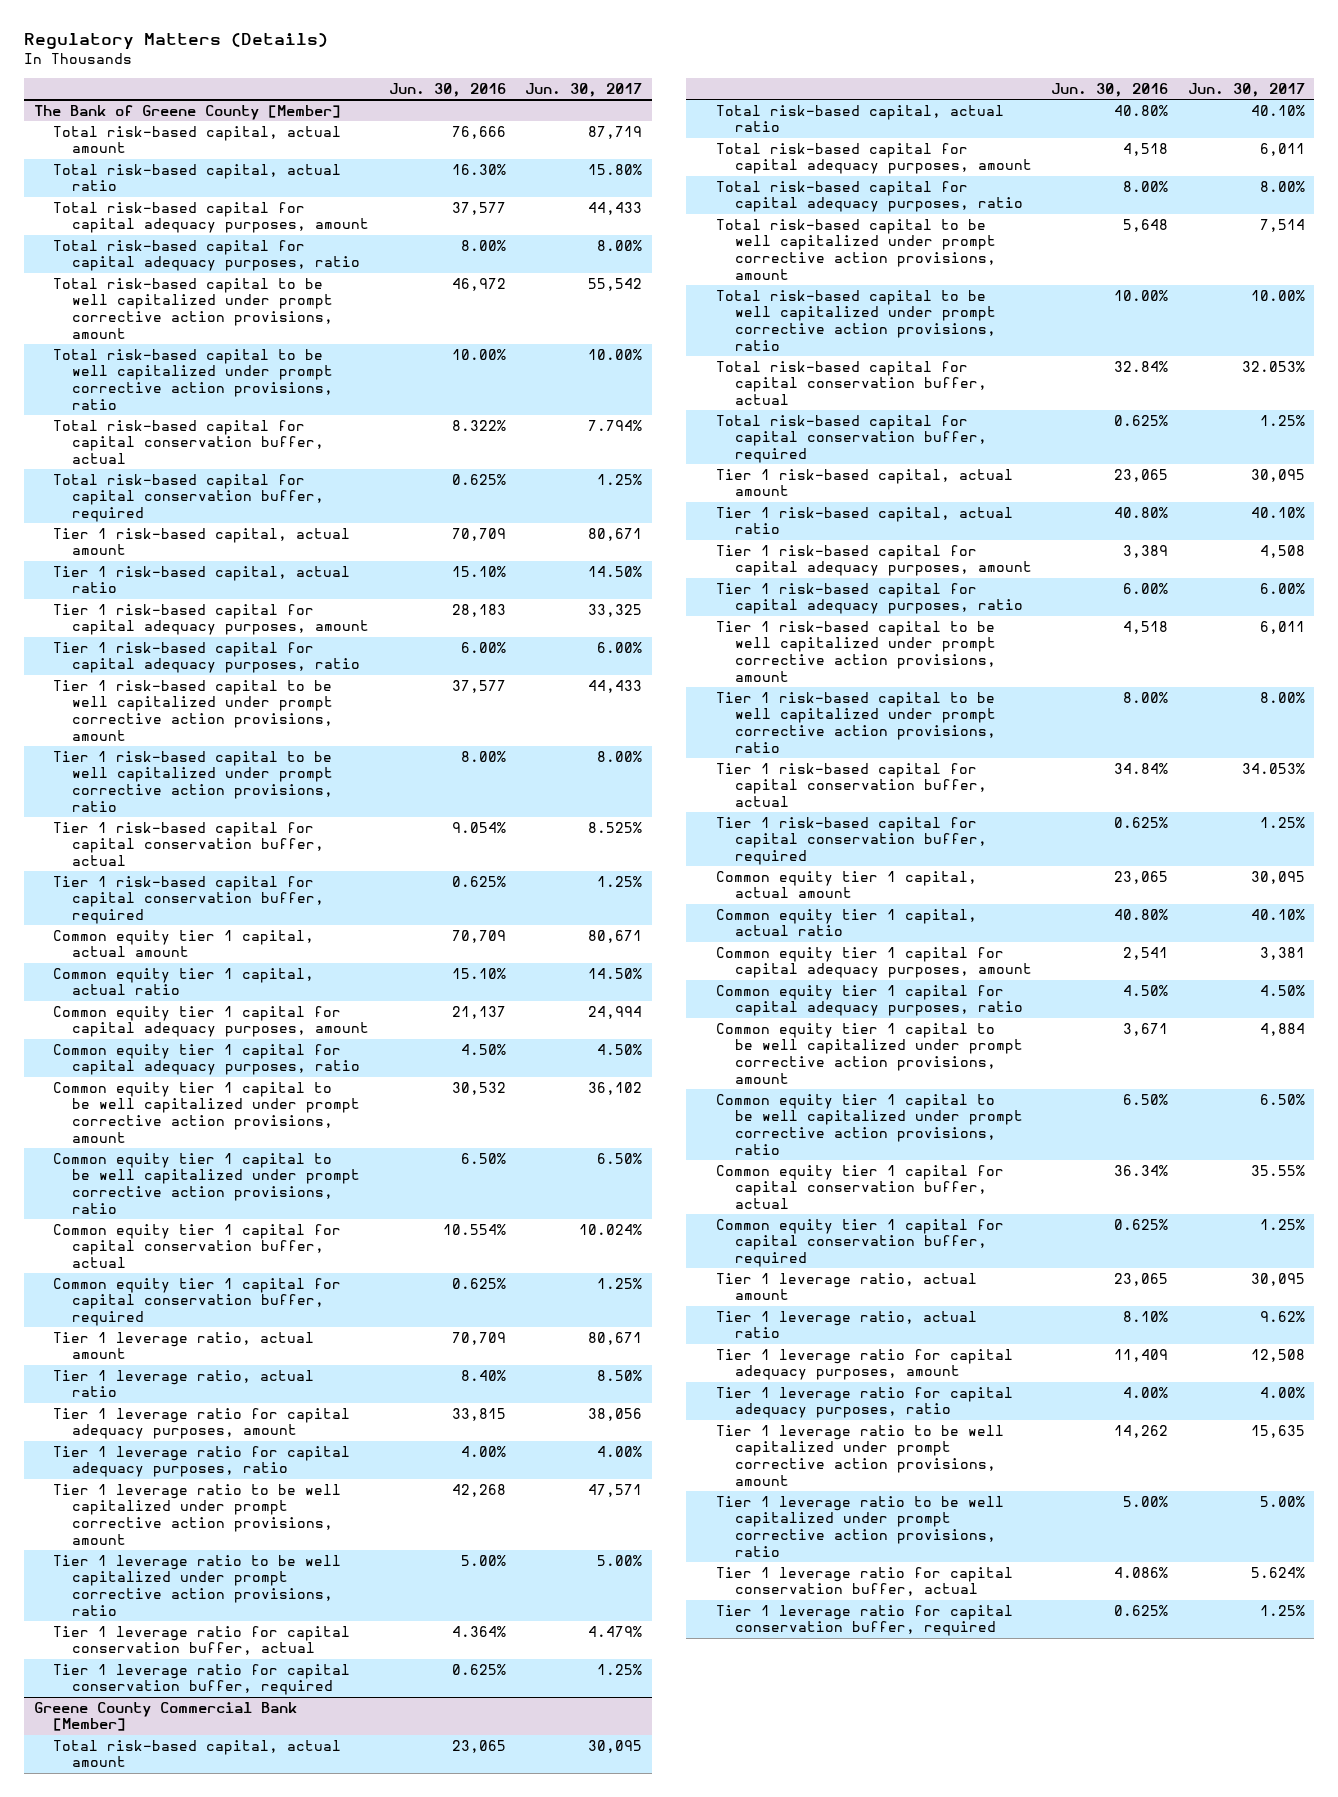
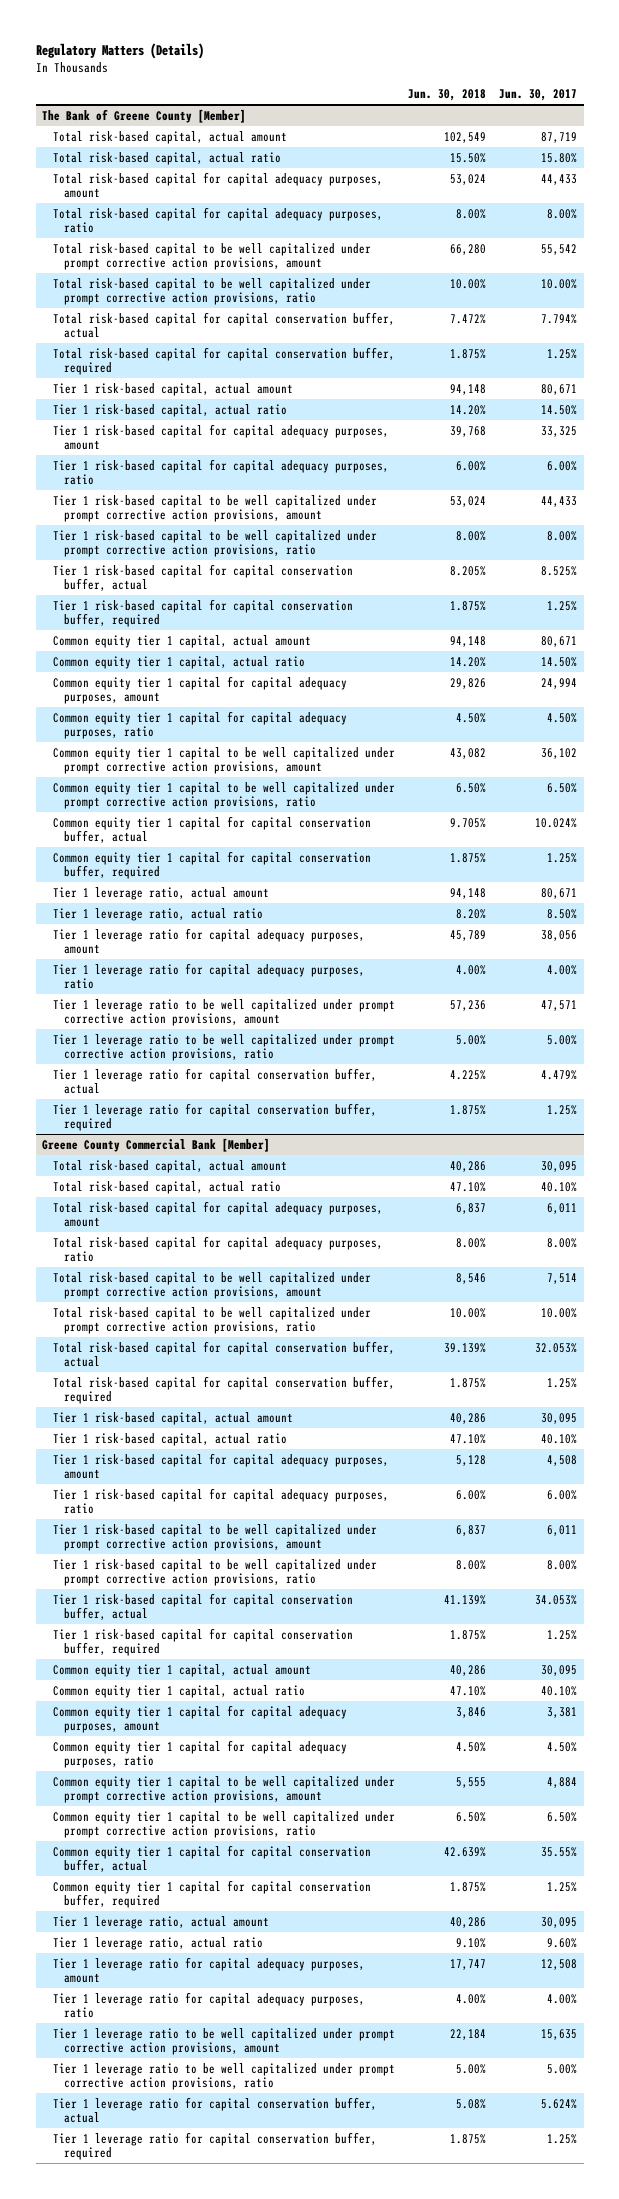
[388,82,506,97] Jun. 30, 2016 -> none
none -> [408,89,487,102] Jun. 30, 2018
[1259,1310,1305,1322] 9.62% -> [547,1937,578,1948] 9.60%

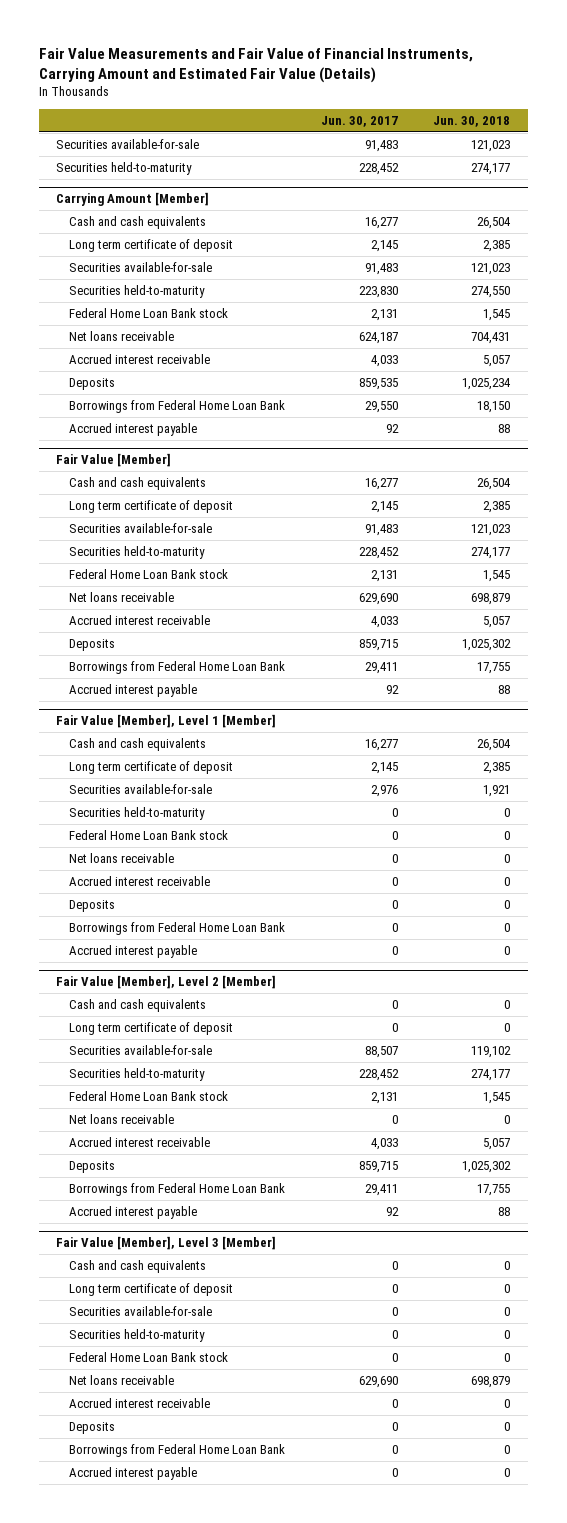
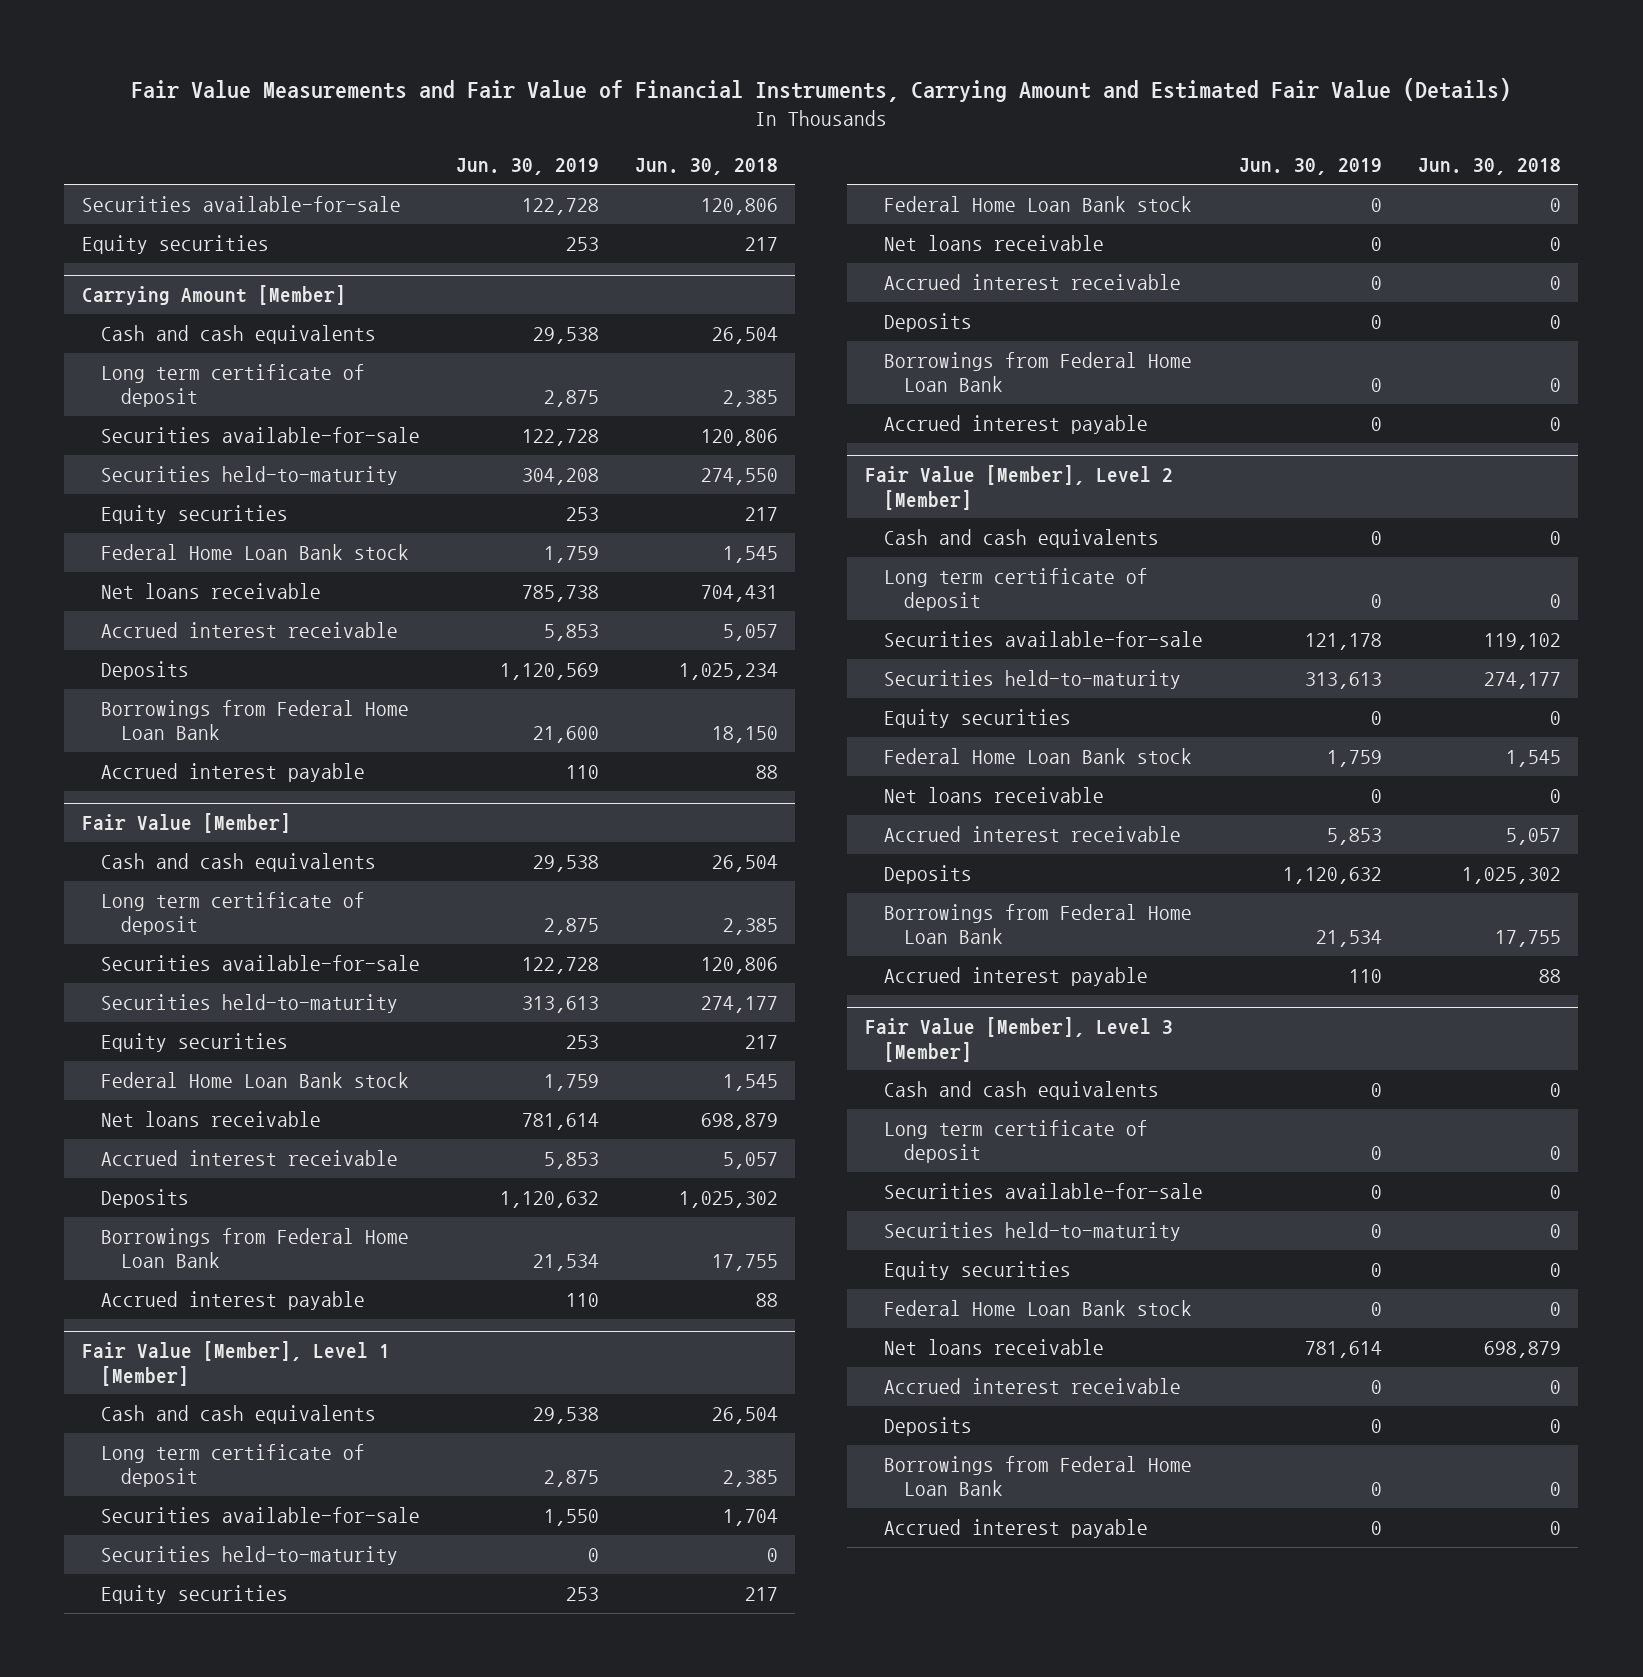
[320,116,398,128] Jun. 30, 2017 -> none
none -> [455,158,599,176] Jun. 30, 2019
[56,161,193,175] Securities held-to-maturity -> none
[471,139,511,152] 121,023 -> [700,197,778,215] 120,806
none -> [82,234,270,254] Equity securities
[471,262,511,275] 121,023 -> [700,428,778,446] 120,806
none -> [101,504,289,524] Equity securities
[471,523,511,536] 121,023 -> [700,956,778,974] 120,806
none -> [101,1032,289,1052] Equity securities
[483,784,511,797] 1,921 -> [722,1508,778,1526] 1,704
none -> [101,1584,289,1604] Equity securities
none -> [884,708,1072,728] Equity securities
none -> [884,1260,1072,1280] Equity securities

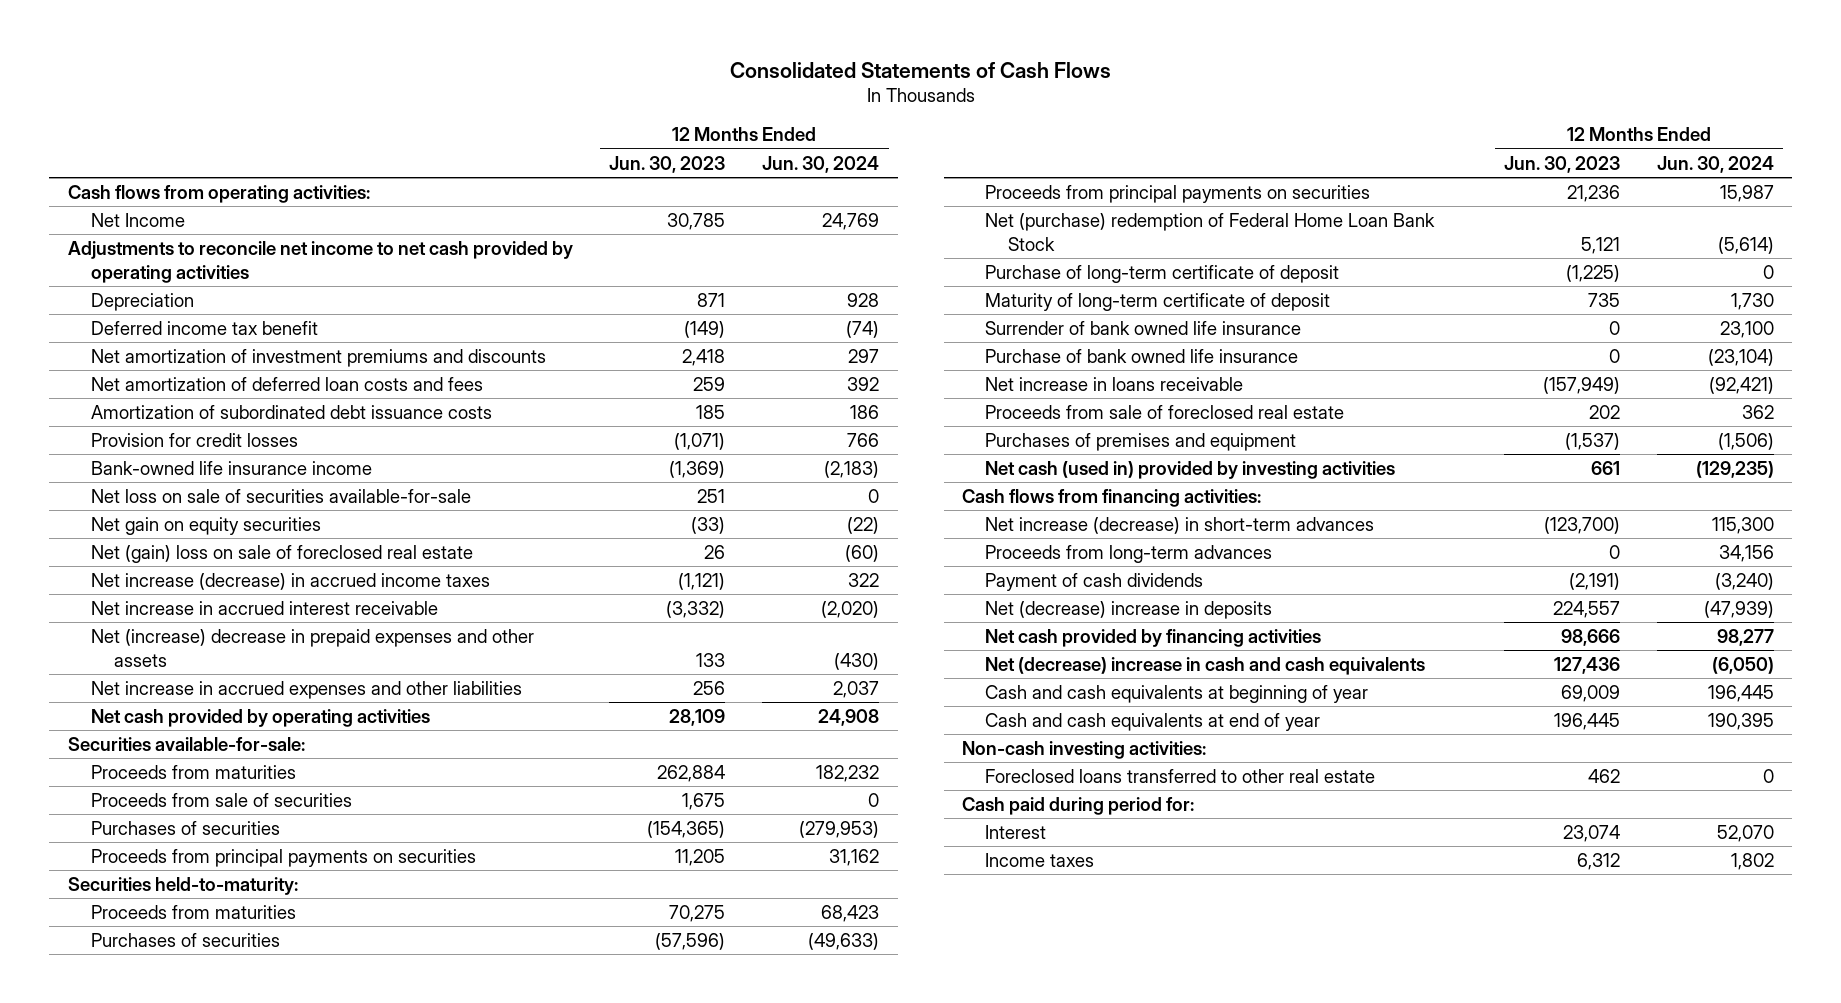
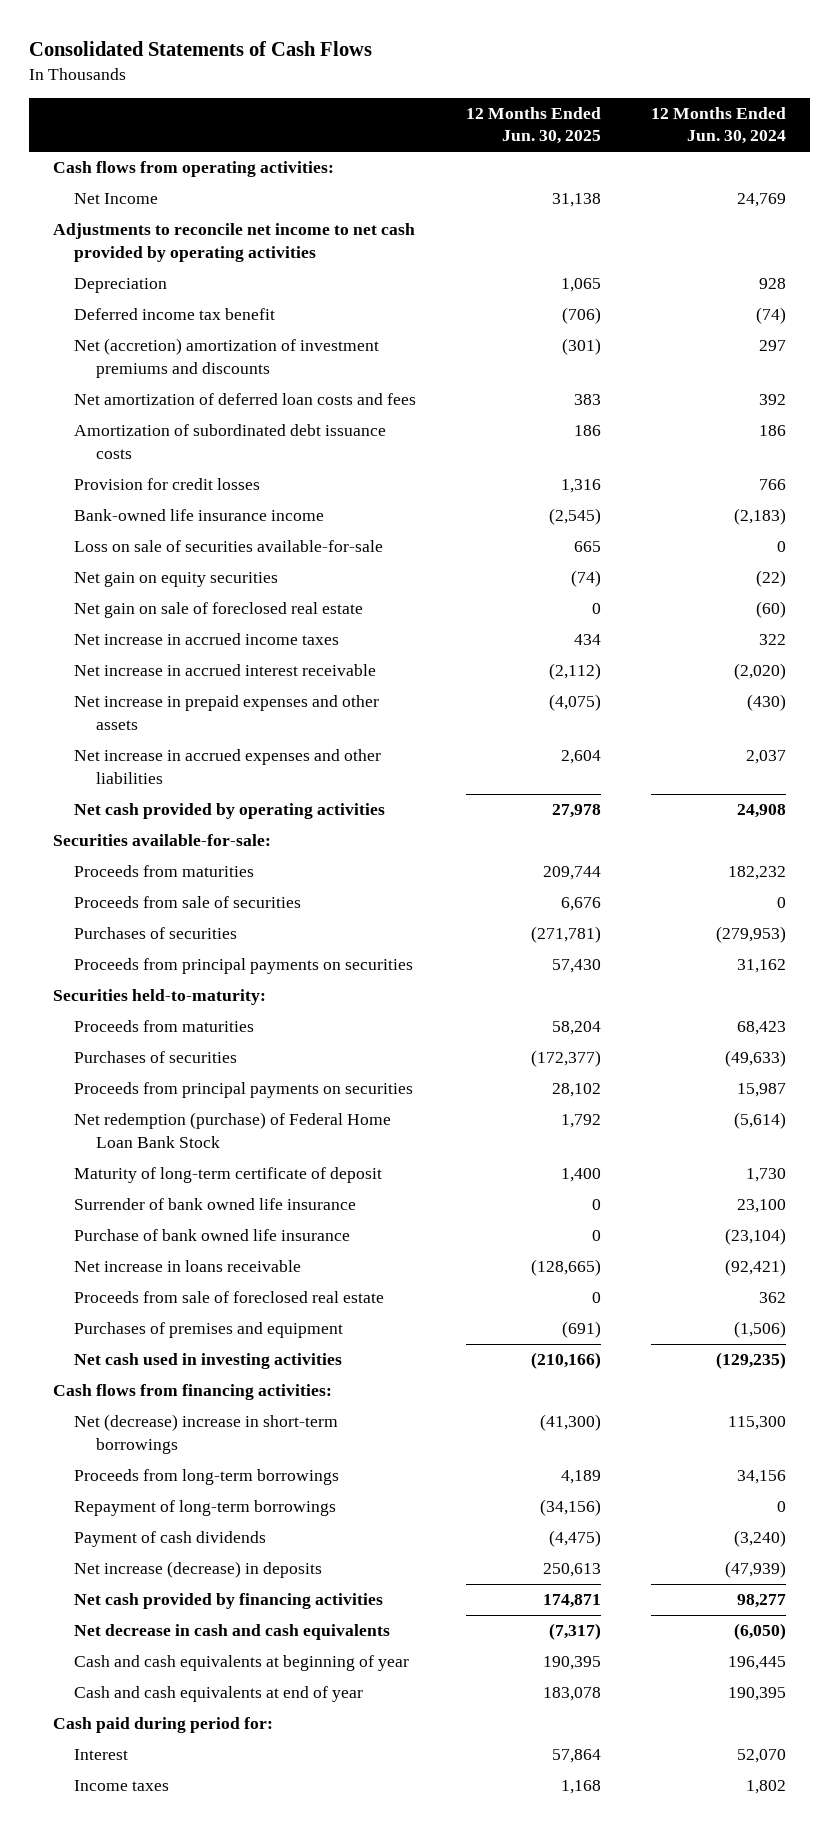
[609,155,726,173] Jun. 30, 2023 -> none
none -> [466,106,602,145] 12 Months Ended Jun. 30, 2025
[90,348,546,367] Net amortization of investment premiums and discounts -> [74,338,380,378] Net (accretion) amortization of investment premiums and discounts
[90,488,471,503] Net loss on sale of securities available-for-sale -> [74,540,384,553] Loss on sale of securities available-for-sale
[90,544,473,563] Net (gain) loss on sale of foreclosed real estate -> [74,602,364,619] Net gain on sale of foreclosed real estate
[90,572,490,590] Net increase (decrease) in accrued income taxes -> [74,633,340,646] Net increase in accrued income taxes
[90,628,534,667] Net (increase) decrease in prepaid expenses and other assets -> [74,695,380,730] Net increase in prepaid expenses and other assets
[985,264,1340,283] Purchase of long-term certificate of deposit -> none
[985,212,1436,251] Net (purchase) redemption of Federal Home Loan Bank Stock -> [74,1112,392,1148] Net redemption (purchase) of Federal Home Loan Bank Stock
[985,460,1396,479] Net cash (used in) provided by investing activities -> [74,1353,343,1370] Net cash used in investing activities
[985,516,1375,534] Net increase (decrease) in short-term advances -> [74,1414,339,1454] Net (decrease) increase in short-term borrowings
[985,544,1273,563] Proceeds from long-term advances -> [74,1469,340,1486] Proceeds from long-term borrowings
none -> [74,1500,337,1517] Repayment of long-term borrowings
[985,600,1273,619] Net (decrease) increase in deposits -> [74,1561,323,1579] Net increase (decrease) in deposits
[985,656,1426,675] Net (decrease) increase in cash and cash equivalents -> [74,1624,391,1641] Net decrease in cash and cash equivalents
[962,740,1207,759] Non-cash investing activities: -> none
[985,768,1376,783] Foreclosed loans transferred to other real estate -> none

